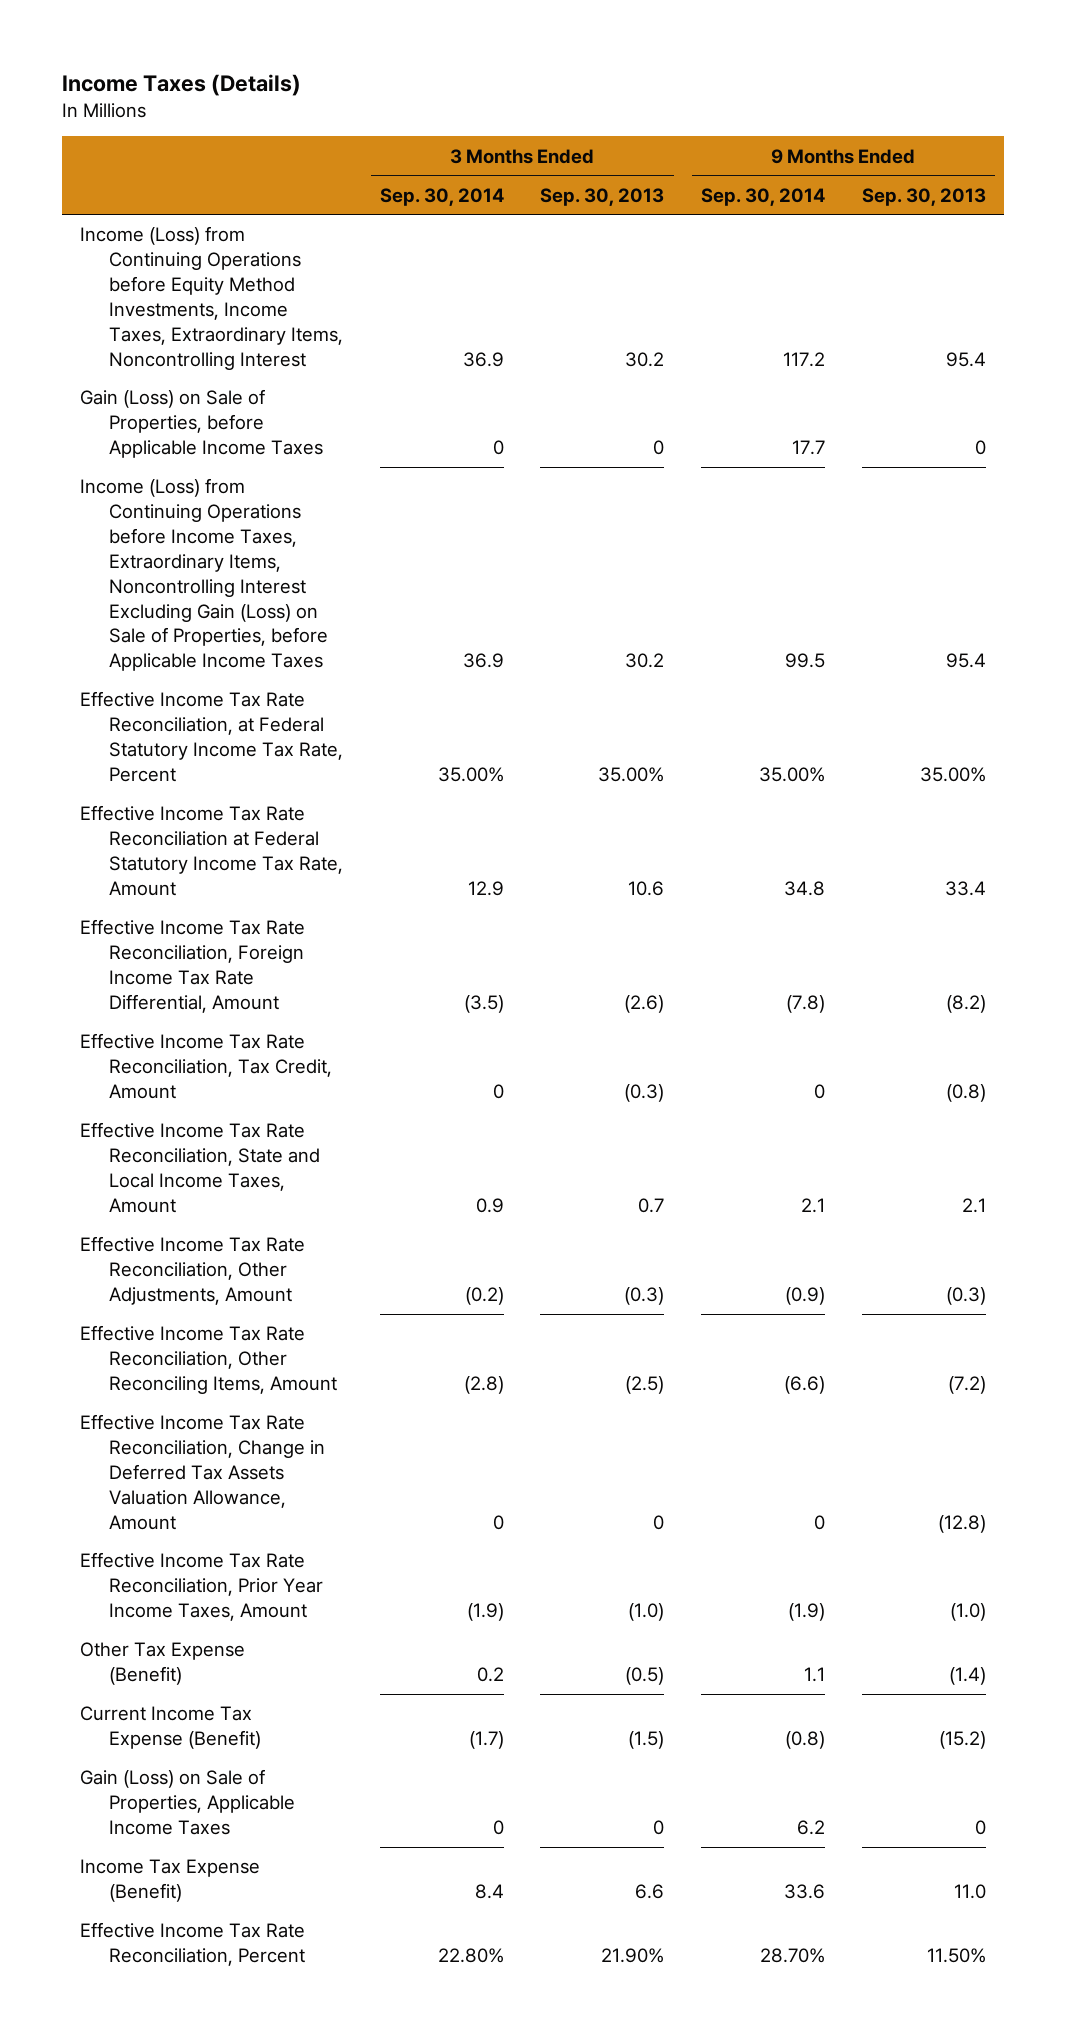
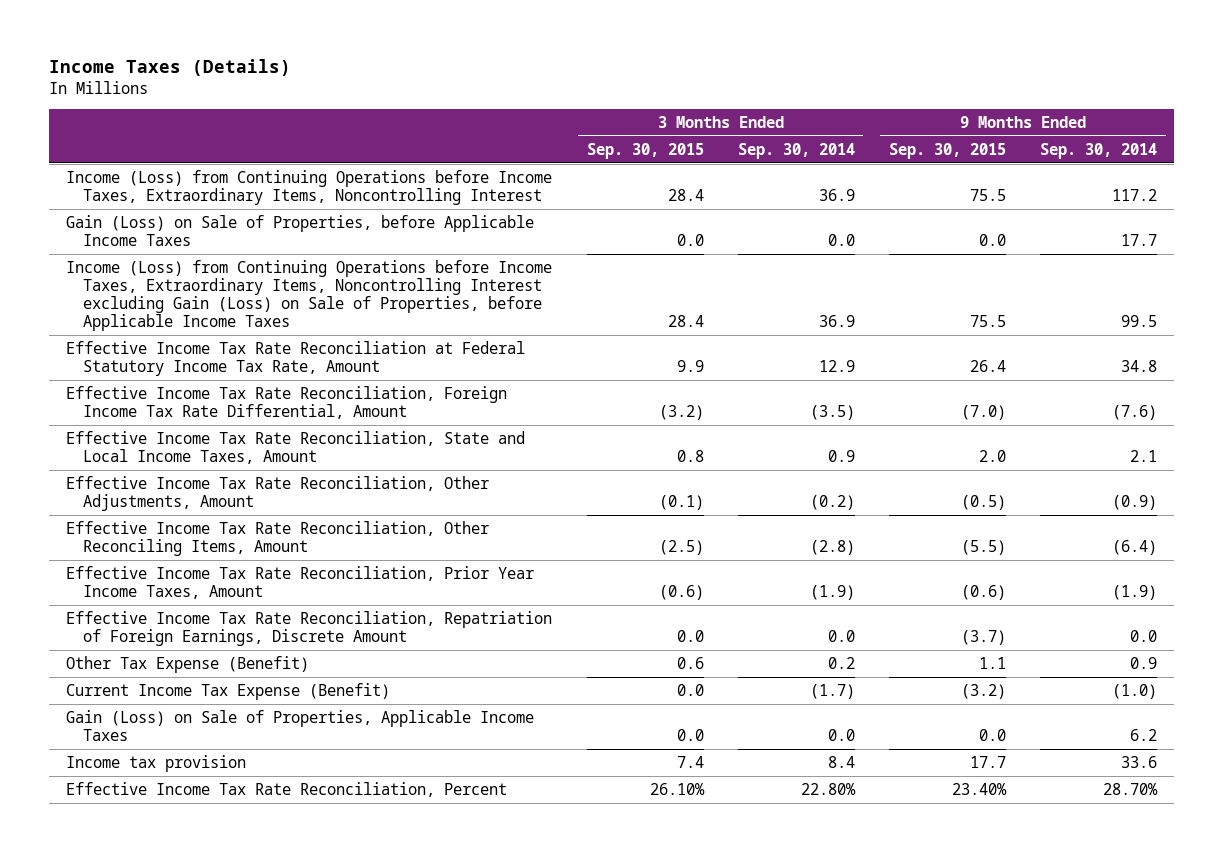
[540,187,665,206] Sep. 30, 2013 -> none
[861,187,986,206] Sep. 30, 2013 -> none
none -> [586,142,704,159] Sep. 30, 2015
none -> [888,142,1006,159] Sep. 30, 2015
[79,691,344,782] Effective Income Tax Rate Reconciliation, at Federal Statutory Income Tax Rate, Percent -> none
[79,226,344,370] Income (Loss) from Continuing Operations before Equity Method Investments, Income Taxes, Extraordinary Items, Noncontrolling Interest -> [66,169,553,205] Income (Loss) from Continuing Operations before Income Taxes, Extraordinary Items, Noncontrolling Interest
[492,440,504,456] 0 -> [827,233,855,246] 0.0
[79,478,329,672] Income (Loss) from Continuing Operations before Income Taxes, Extraordinary Items, Noncontrolling Interest Excluding Gain (Loss) on Sale of Properties, before Applicable Income Taxes -> [66,259,553,332] Income (Loss) from Continuing Operations before Income Taxes, Extraordinary Items, Noncontrolling Interest excluding Gain (Loss) on Sale of Properties, before Applicable Income Taxes
[79,1033,333,1100] Effective Income Tax Rate Reconciliation, Tax Credit, Amount -> none
[786,994,826,1013] (7.8) -> [1112,404,1158,420] (7.6)
[79,1414,326,1530] Effective Income Tax Rate Reconciliation, Change in Deferred Tax Assets Valuation Allowance, Amount -> none
[784,1376,826,1395] (6.6) -> [1112,539,1158,555] (6.4)
none -> [66,610,553,646] Effective Income Tax Rate Reconciliation, Repatriation of Foreign Earnings, Discrete Amount
[804,1667,826,1683] 1.1 -> [1130,656,1158,669] 0.9
[785,1731,826,1750] (0.8) -> [1112,683,1158,699] (1.0)
[492,1820,504,1836] 0 -> [827,728,855,741] 0.0
[79,1859,260,1903] Income Tax Expense (Benefit) -> [66,754,247,772] Income tax provision

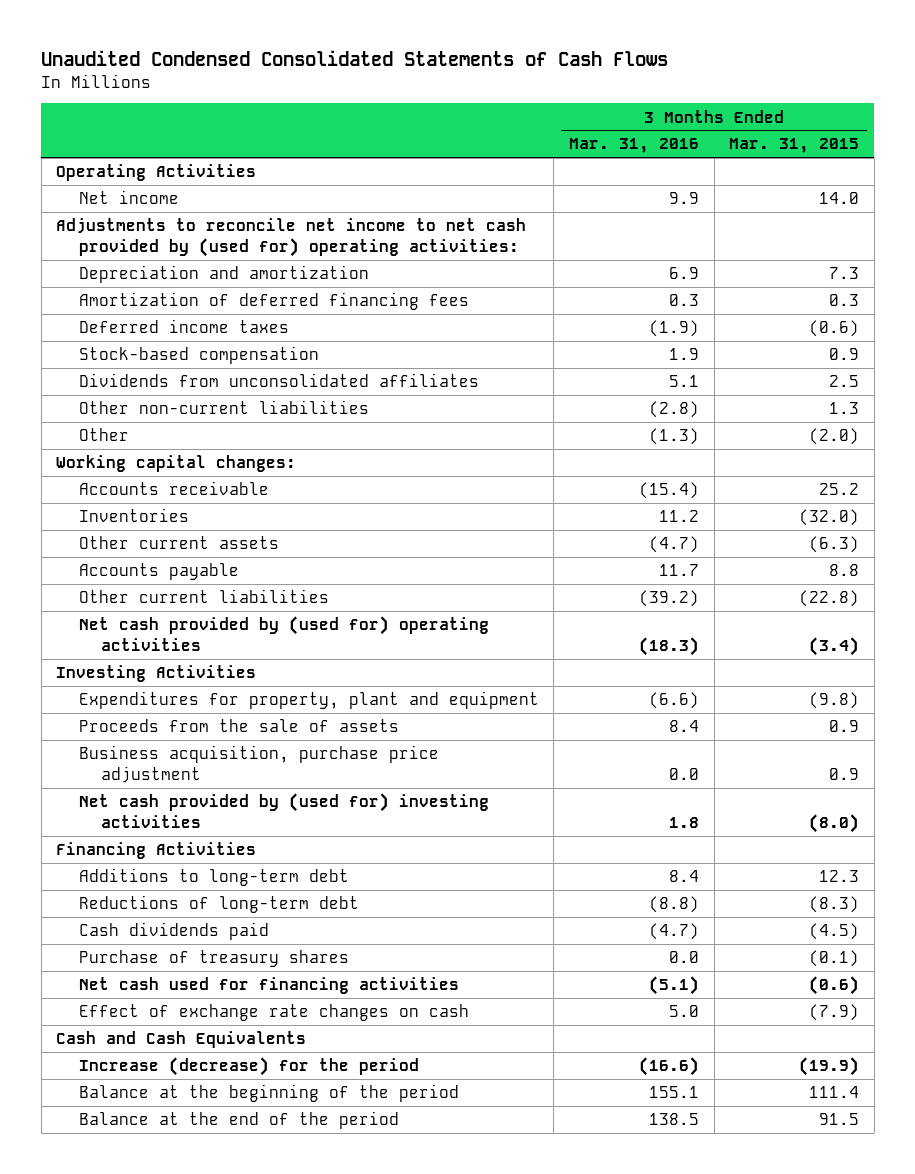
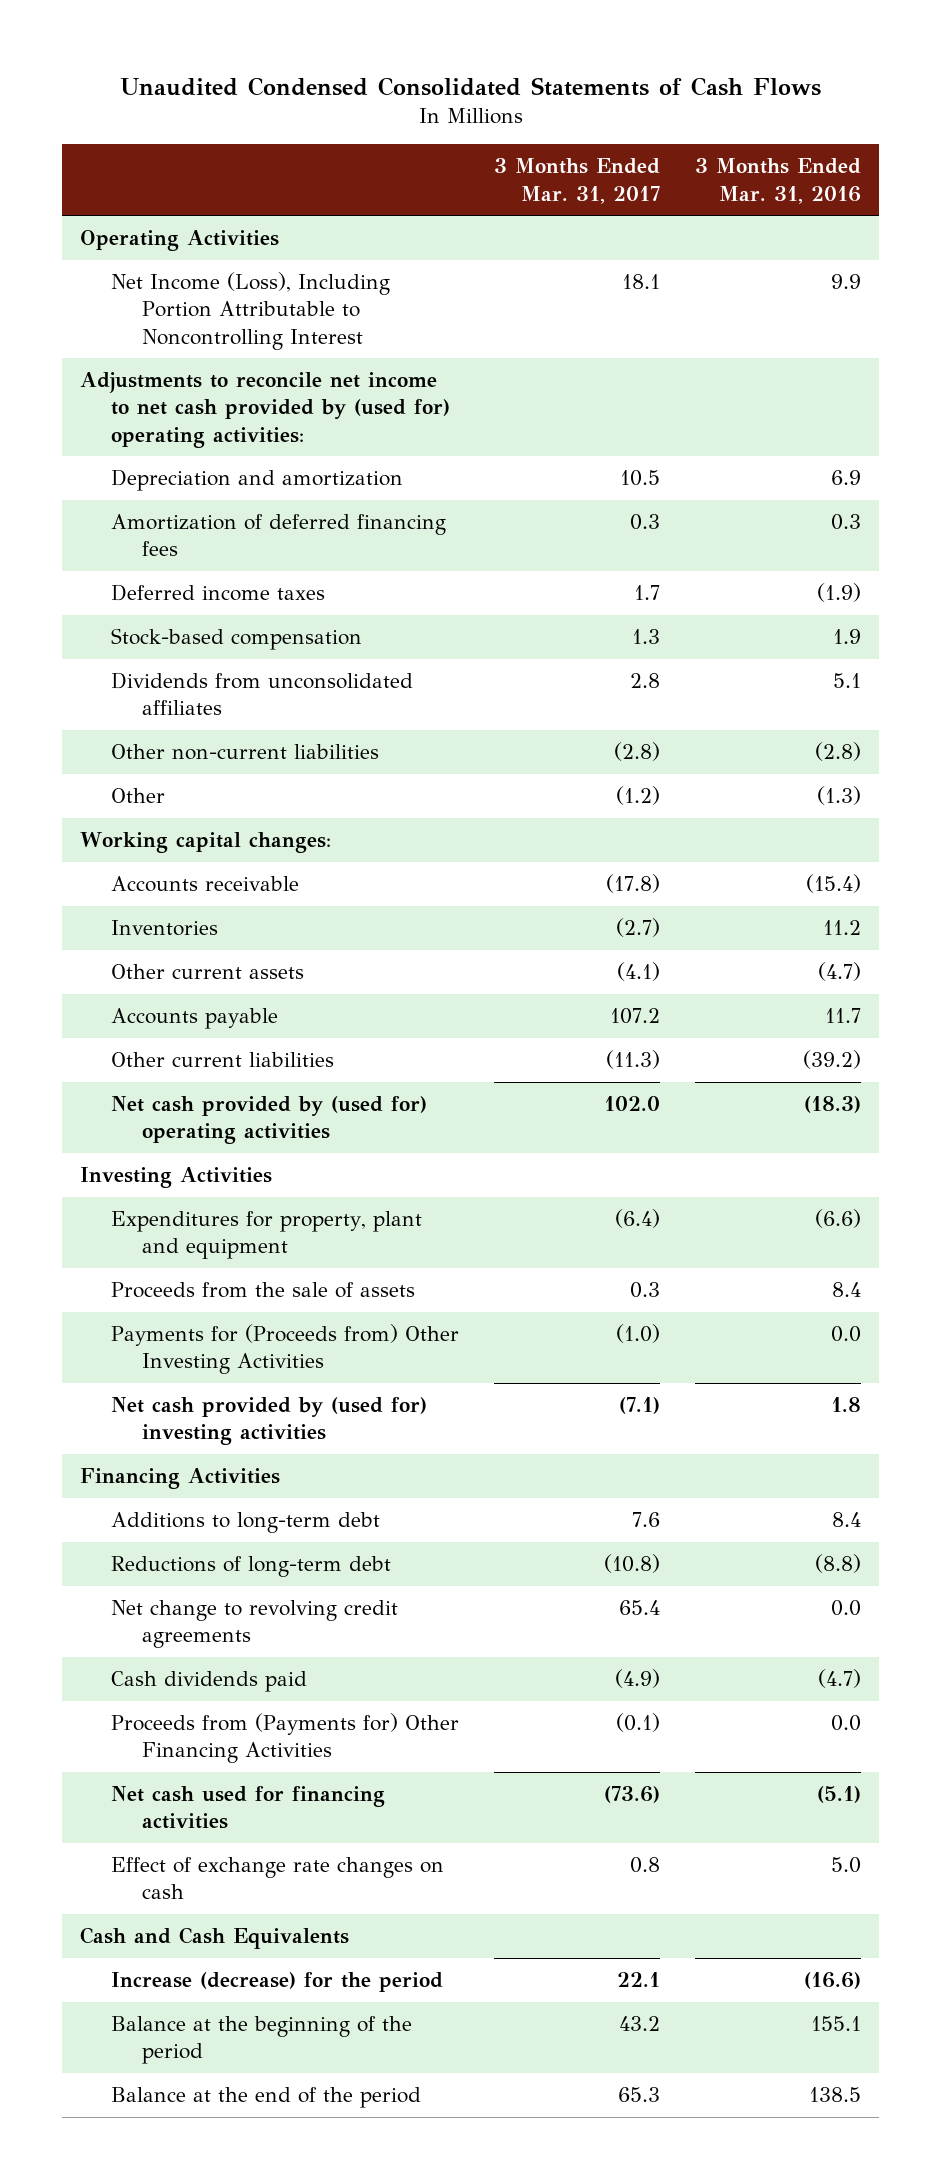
[729,138,860,154] Mar. 31, 2015 -> none
none -> [494,158,661,204] 3 Months Ended Mar. 31, 2017
[78,190,179,205] Net income -> [111,272,391,350] Net Income (Loss), Including Portion Attributable to Noncontrolling Interest
[78,745,439,783] Business acquisition, purchase price adjustment -> none
none -> [111,1324,460,1375] Payments for (Proceeds from) Other Investing Activities
none -> [111,1600,399,1649] Net change to revolving credit agreements
[78,950,349,968] Purchase of treasury shares -> none
none -> [111,1713,460,1764] Proceeds from (Payments for) Other Financing Activities

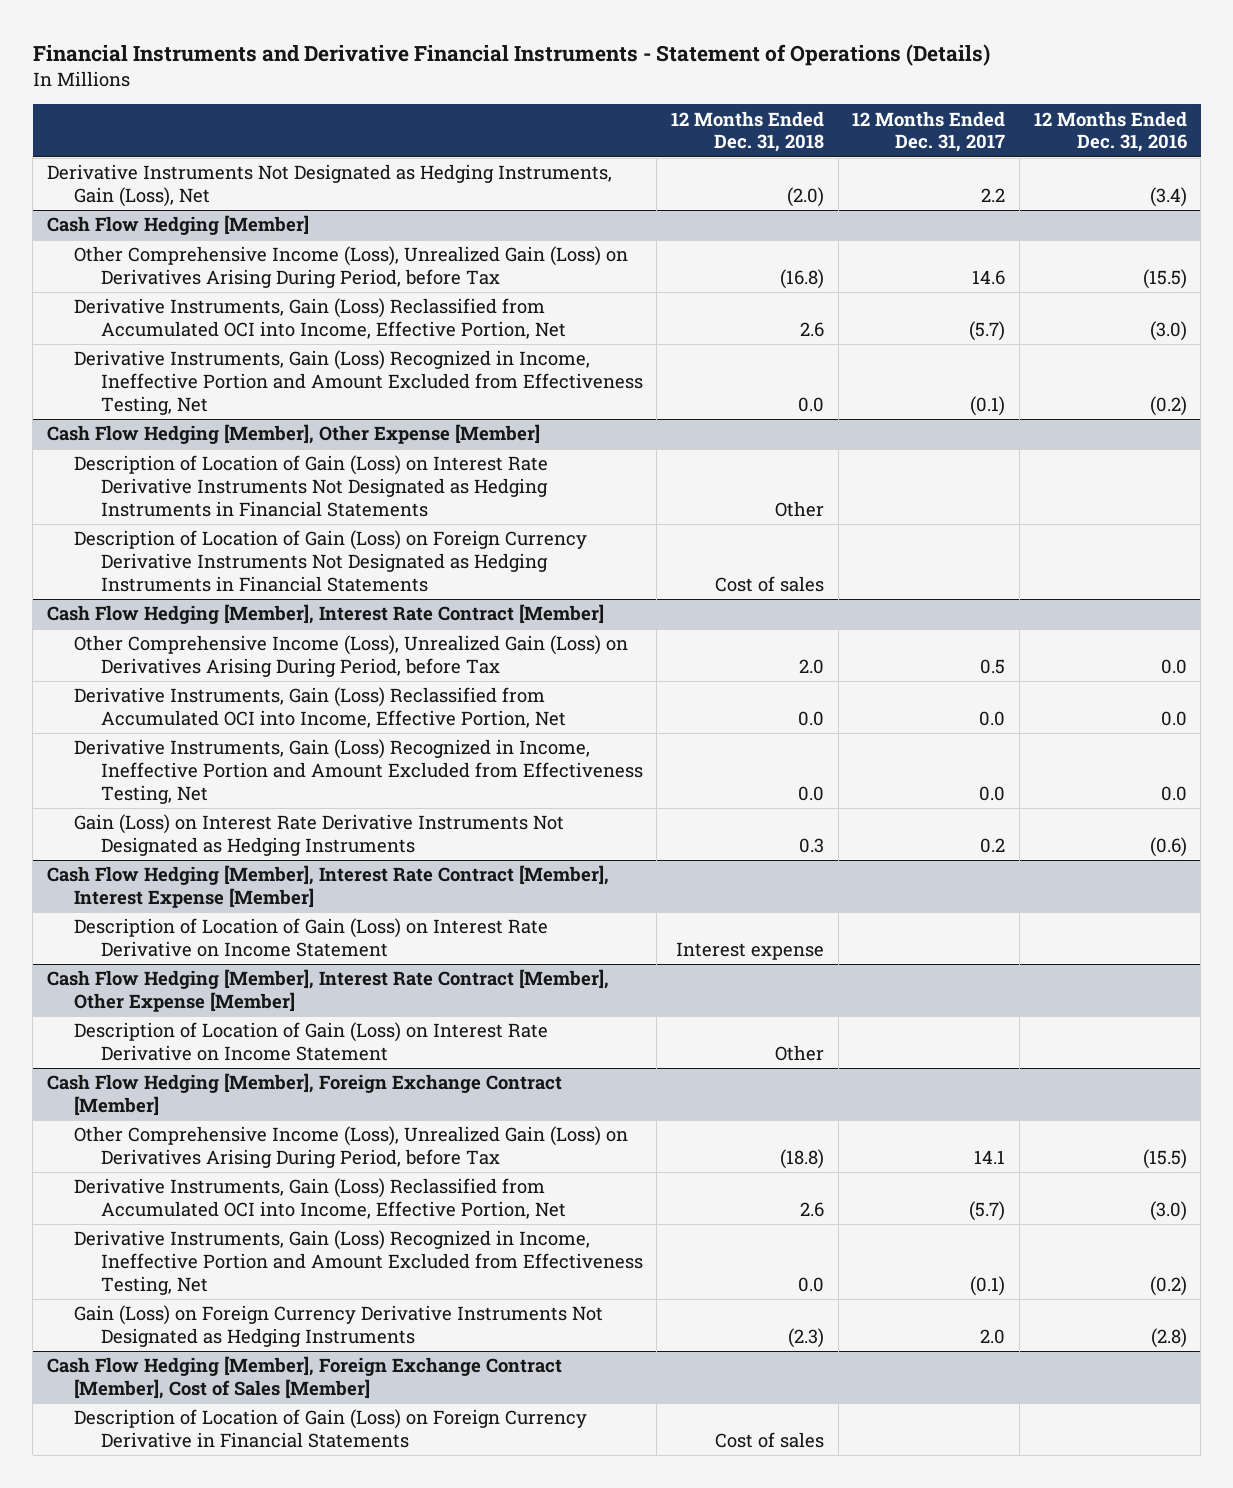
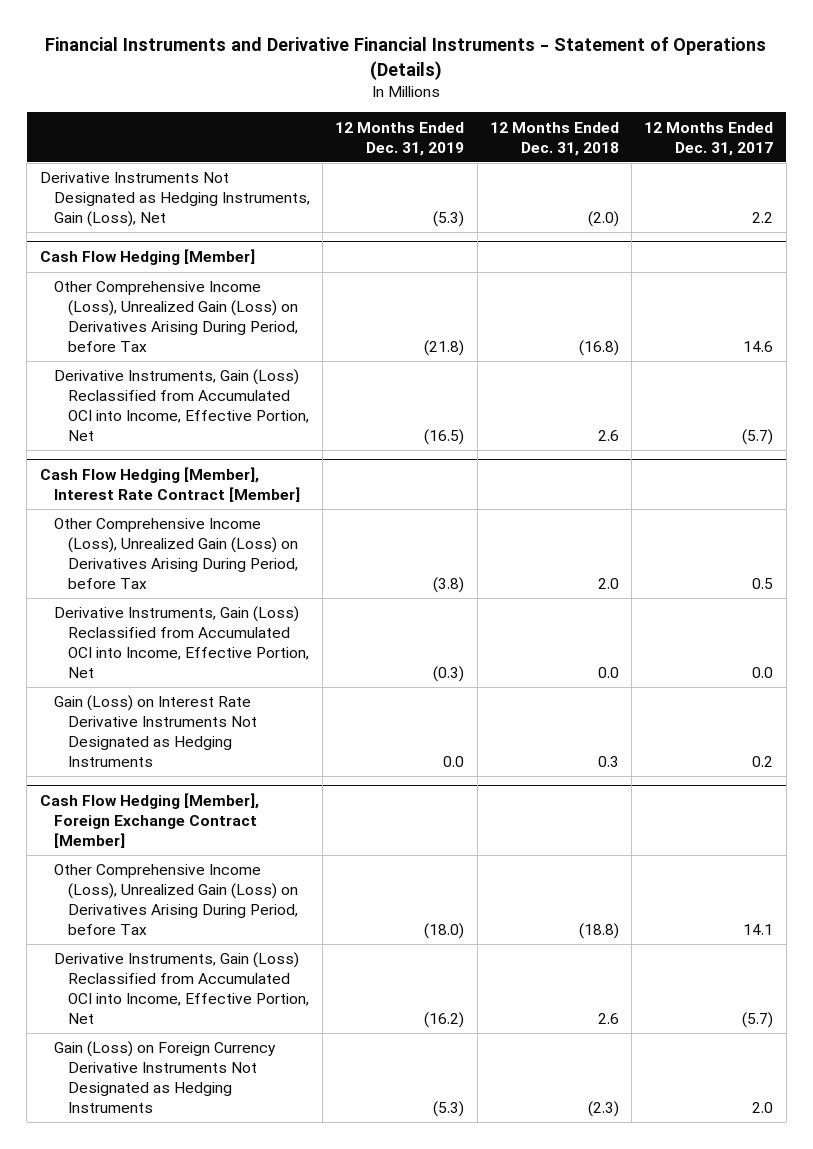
[1033,110,1187,153] 12 Months Ended Dec. 31, 2016 -> none
none -> [335,121,465,156] 12 Months Ended Dec. 31, 2019
[73,350,643,415] Derivative Instruments, Gain (Loss) Recognized in Income, Ineffective Portion and Amount Excluded from Effectiveness Testing, Net -> none
[46,424,540,445] Cash Flow Hedging [Member], Other Expense [Member] -> none
[73,455,548,517] Description of Location of Gain (Loss) on Interest Rate Derivative Instruments Not Designated as Hedging Instruments in Financial Statements -> none
[73,530,587,592] Description of Location of Gain (Loss) on Foreign Currency Derivative Instruments Not Designated as Hedging Instruments in Financial Statements -> none
[73,739,643,804] Derivative Instruments, Gain (Loss) Recognized in Income, Ineffective Portion and Amount Excluded from Effectiveness Testing, Net -> none
[46,865,609,909] Cash Flow Hedging [Member], Interest Rate Contract [Member], Interest Expense [Member] -> none
[73,918,548,958] Description of Location of Gain (Loss) on Interest Rate Derivative on Income Statement -> none
[46,969,609,1013] Cash Flow Hedging [Member], Interest Rate Contract [Member], Other Expense [Member] -> none
[73,1022,548,1062] Description of Location of Gain (Loss) on Interest Rate Derivative on Income Statement -> none
[73,1230,643,1295] Derivative Instruments, Gain (Loss) Recognized in Income, Ineffective Portion and Amount Excluded from Effectiveness Testing, Net -> none
[46,1356,562,1400] Cash Flow Hedging [Member], Foreign Exchange Contract [Member], Cost of Sales [Member] -> none
[73,1409,587,1449] Description of Location of Gain (Loss) on Foreign Currency Derivative in Financial Statements -> none

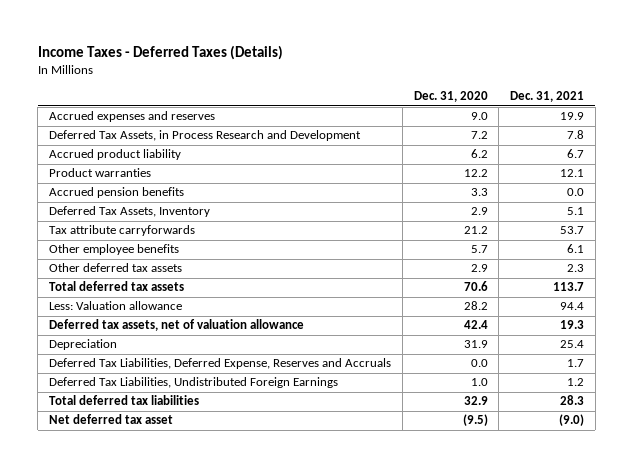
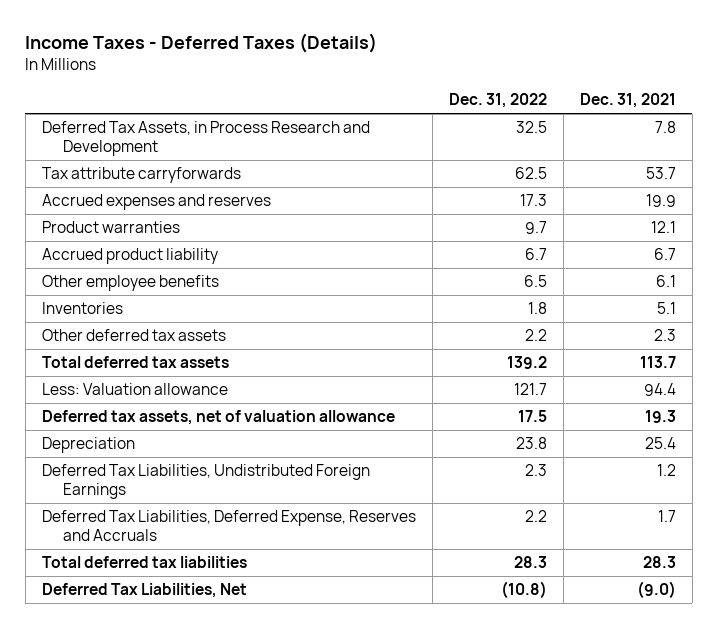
[413,91,488,103] Dec. 31, 2020 -> none
none -> [448,93,547,109] Dec. 31, 2022
[49,187,185,199] Accrued pension benefits -> none
[49,206,211,218] Deferred Tax Assets, Inventory -> none
[49,111,216,123] Accrued expenses and reserves -> [41,194,271,211] Accrued expenses and reserves
[49,168,152,178] Product warranties -> [41,221,180,234] Product warranties
[49,149,182,161] Accrued product liability -> [41,248,218,265] Accrued product liability
none -> [41,302,123,315] Inventories
[49,358,392,370] Deferred Tax Liabilities, Deferred Expense, Reserves and Accruals -> [41,510,416,541] Deferred Tax Liabilities, Deferred Expense, Reserves and Accruals
[49,414,174,425] Net deferred tax asset -> [41,583,247,599] Deferred Tax Liabilities, Net

